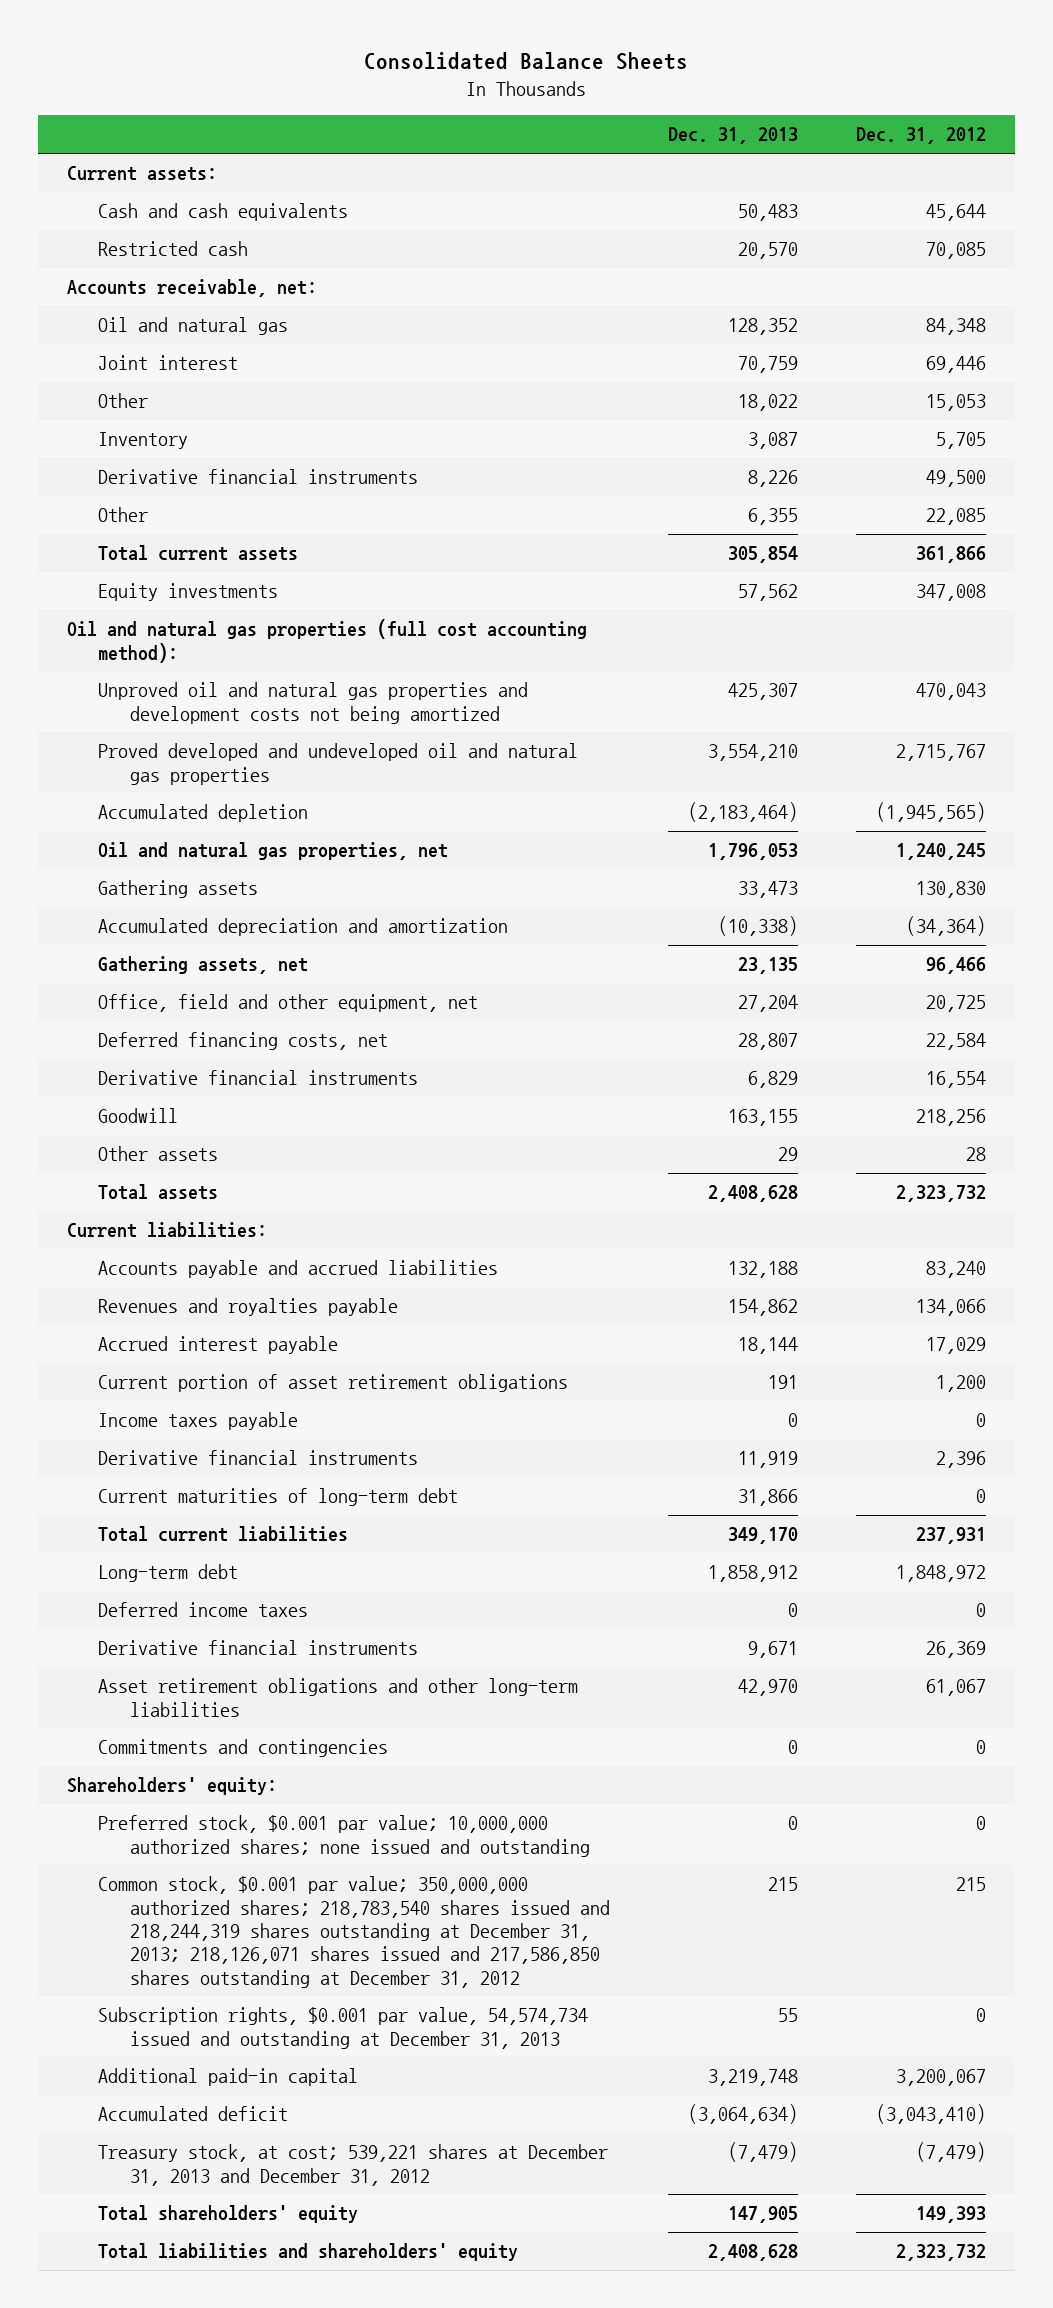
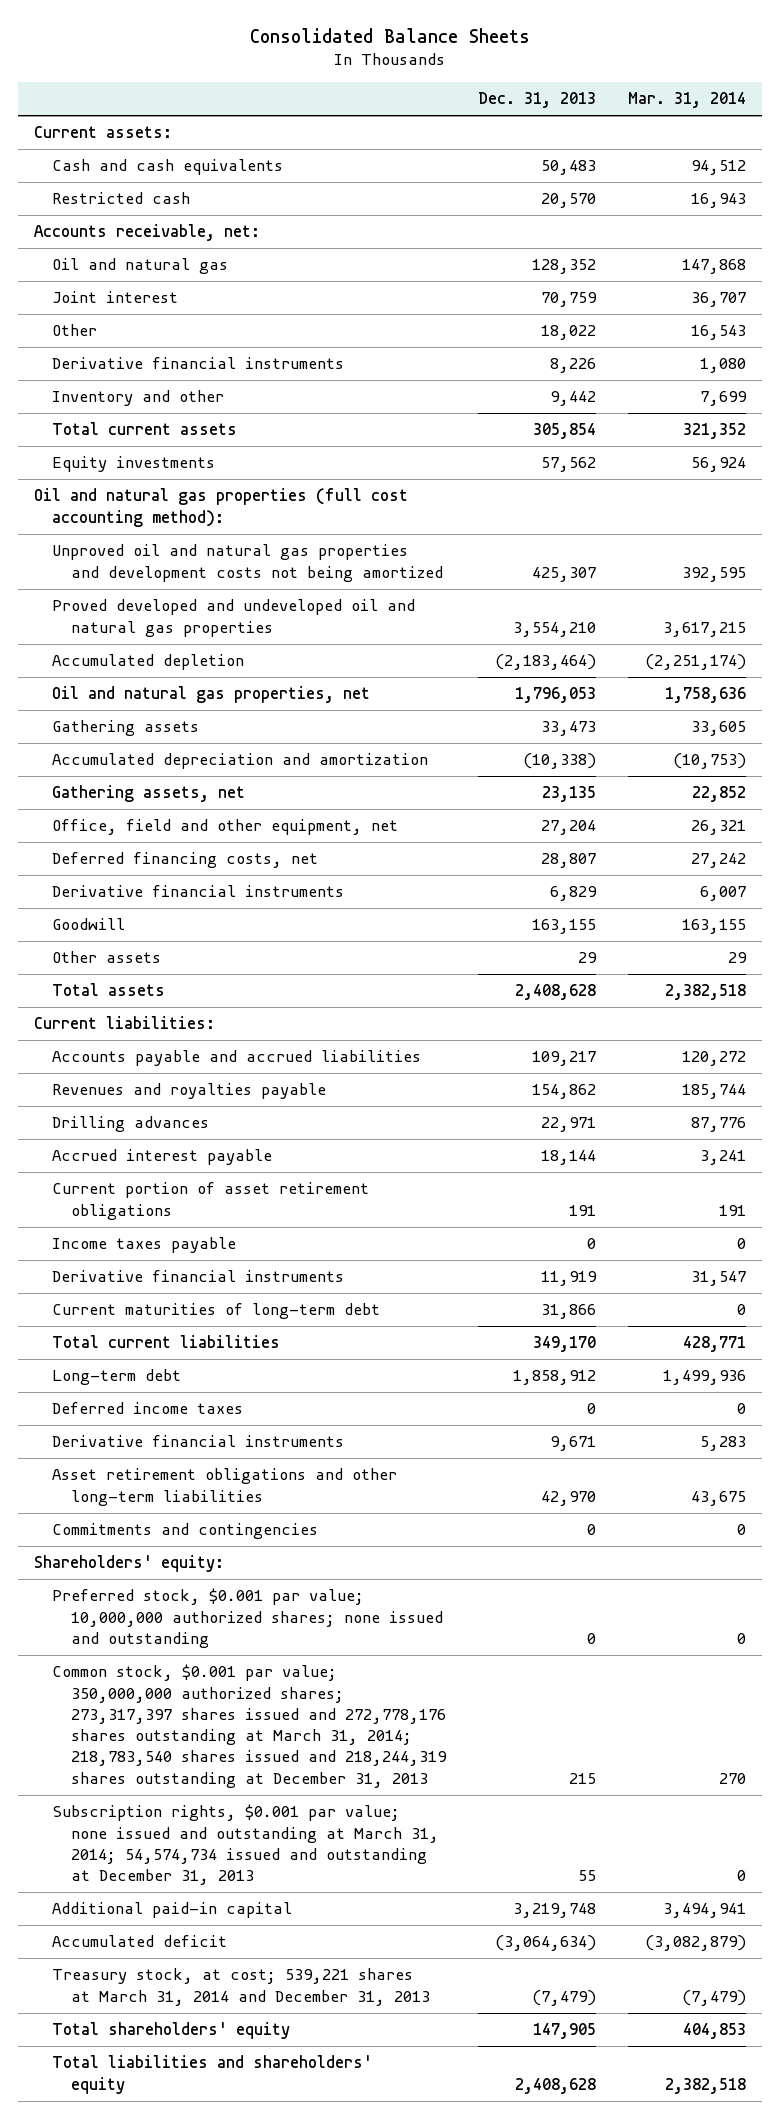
[856,127,987,145] Dec. 31, 2012 -> none
none -> [627,92,746,109] Mar. 31, 2014
[98,432,189,450] Inventory -> none
[98,507,149,523] Other -> [52,390,225,407] Inventory and other
[747,508,798,526] 6,355 -> [550,391,597,407] 9,442
[727,1261,798,1279] 132,188 -> [532,1051,597,1067] 109,217
none -> [52,1116,210,1133] Drilling advances
[98,1876,610,1988] Common stock, $0.001 par value; 350,000,000 authorized shares; 218,783,540 shares issued and 218,244,319 shares outstanding at December 31, 2013; 218,126,071 shares issued and 217,586,850 shares outstanding at December 31, 2012 -> [52,1664,448,1788] Common stock, $0.001 par value; 350,000,000 authorized shares; 273,317,397 shares issued and 272,778,176 shares outstanding at March 31, 2014; 218,783,540 shares issued and 218,244,319 shares outstanding at December 31, 2013
[98,2007,589,2049] Subscription rights, $0.001 par value, 54,574,734 issued and outstanding at December 31, 2013 -> [52,1804,440,1886] Subscription rights, $0.001 par value; none issued and outstanding at March 31, 2014; 54,574,734 issued and outstanding at December 31, 2013
[98,2144,609,2186] Treasury stock, at cost; 539,221 shares at December 31, 2013 and December 31, 2012 -> [52,1968,431,2006] Treasury stock, at cost; 539,221 shares at March 31, 2014 and December 31, 2013

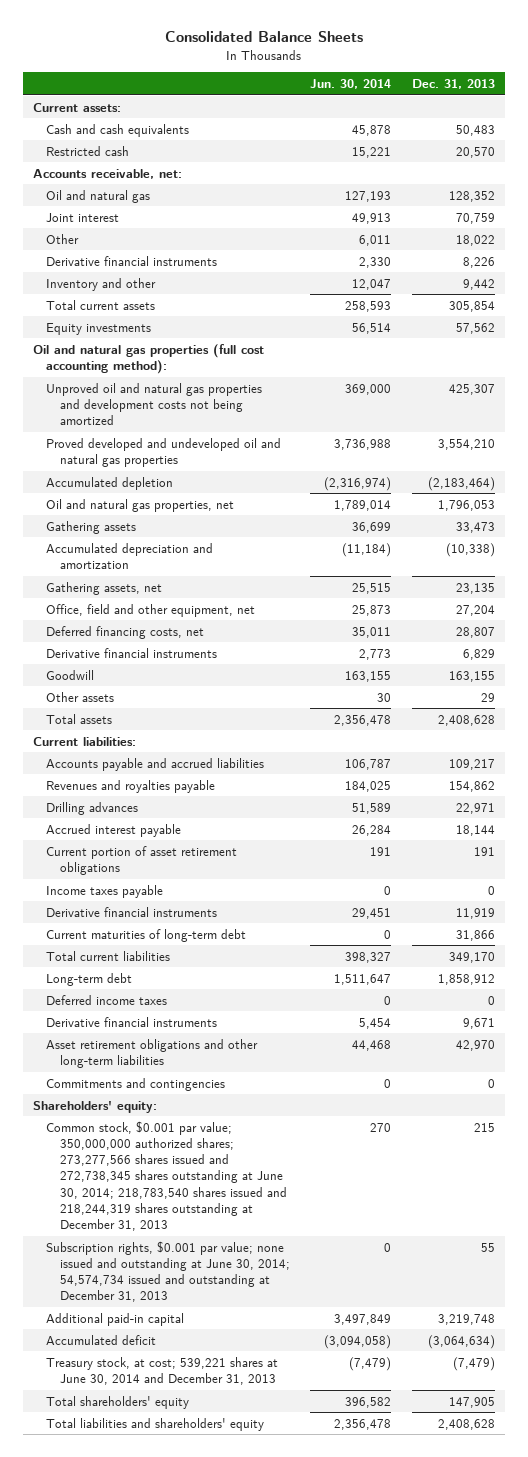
[627,92,746,109] Mar. 31, 2014 -> none
none -> [310,78,392,89] Jun. 30, 2014
[52,1588,444,1648] Preferred stock, $0.001 par value; 10,000,000 authorized shares; none issued and outstanding -> none
[52,1664,448,1788] Common stock, $0.001 par value; 350,000,000 authorized shares; 273,317,397 shares issued and 272,778,176 shares outstanding at March 31, 2014; 218,783,540 shares issued and 218,244,319 shares outstanding at December 31, 2013 -> [46,1120,287,1232] Common stock, $0.001 par value; 350,000,000 authorized shares; 273,277,566 shares issued and 272,738,345 shares outstanding at June 30, 2014; 218,783,540 shares issued and 218,244,319 shares outstanding at December 31, 2013
[52,1804,440,1886] Subscription rights, $0.001 par value; none issued and outstanding at March 31, 2014; 54,574,734 issued and outstanding at December 31, 2013 -> [46,1240,290,1303] Subscription rights, $0.001 par value; none issued and outstanding at June 30, 2014; 54,574,734 issued and outstanding at December 31, 2013
[52,1968,431,2006] Treasury stock, at cost; 539,221 shares at March 31, 2014 and December 31, 2013 -> [46,1356,279,1385] Treasury stock, at cost; 539,221 shares at June 30, 2014 and December 31, 2013

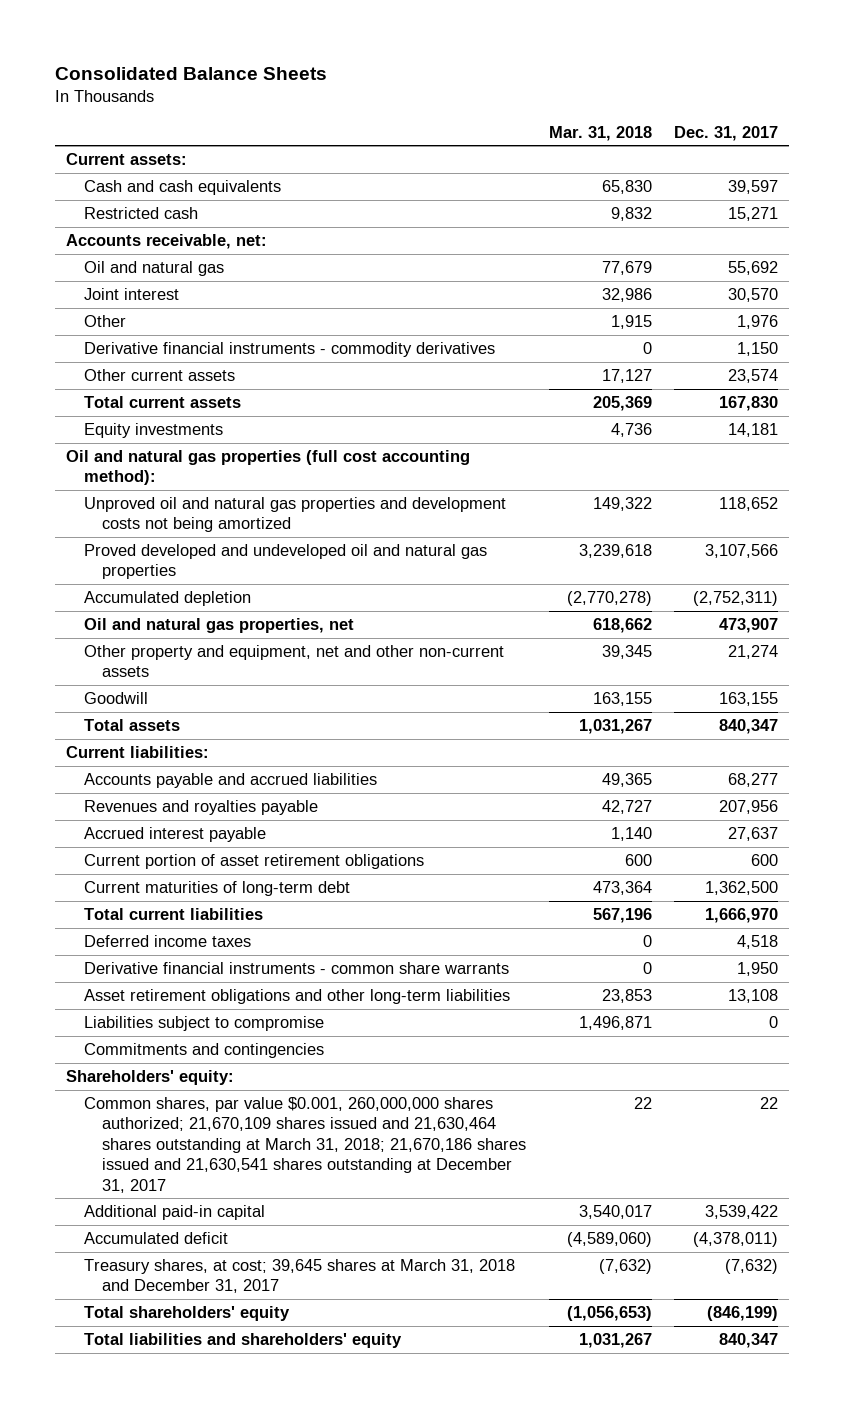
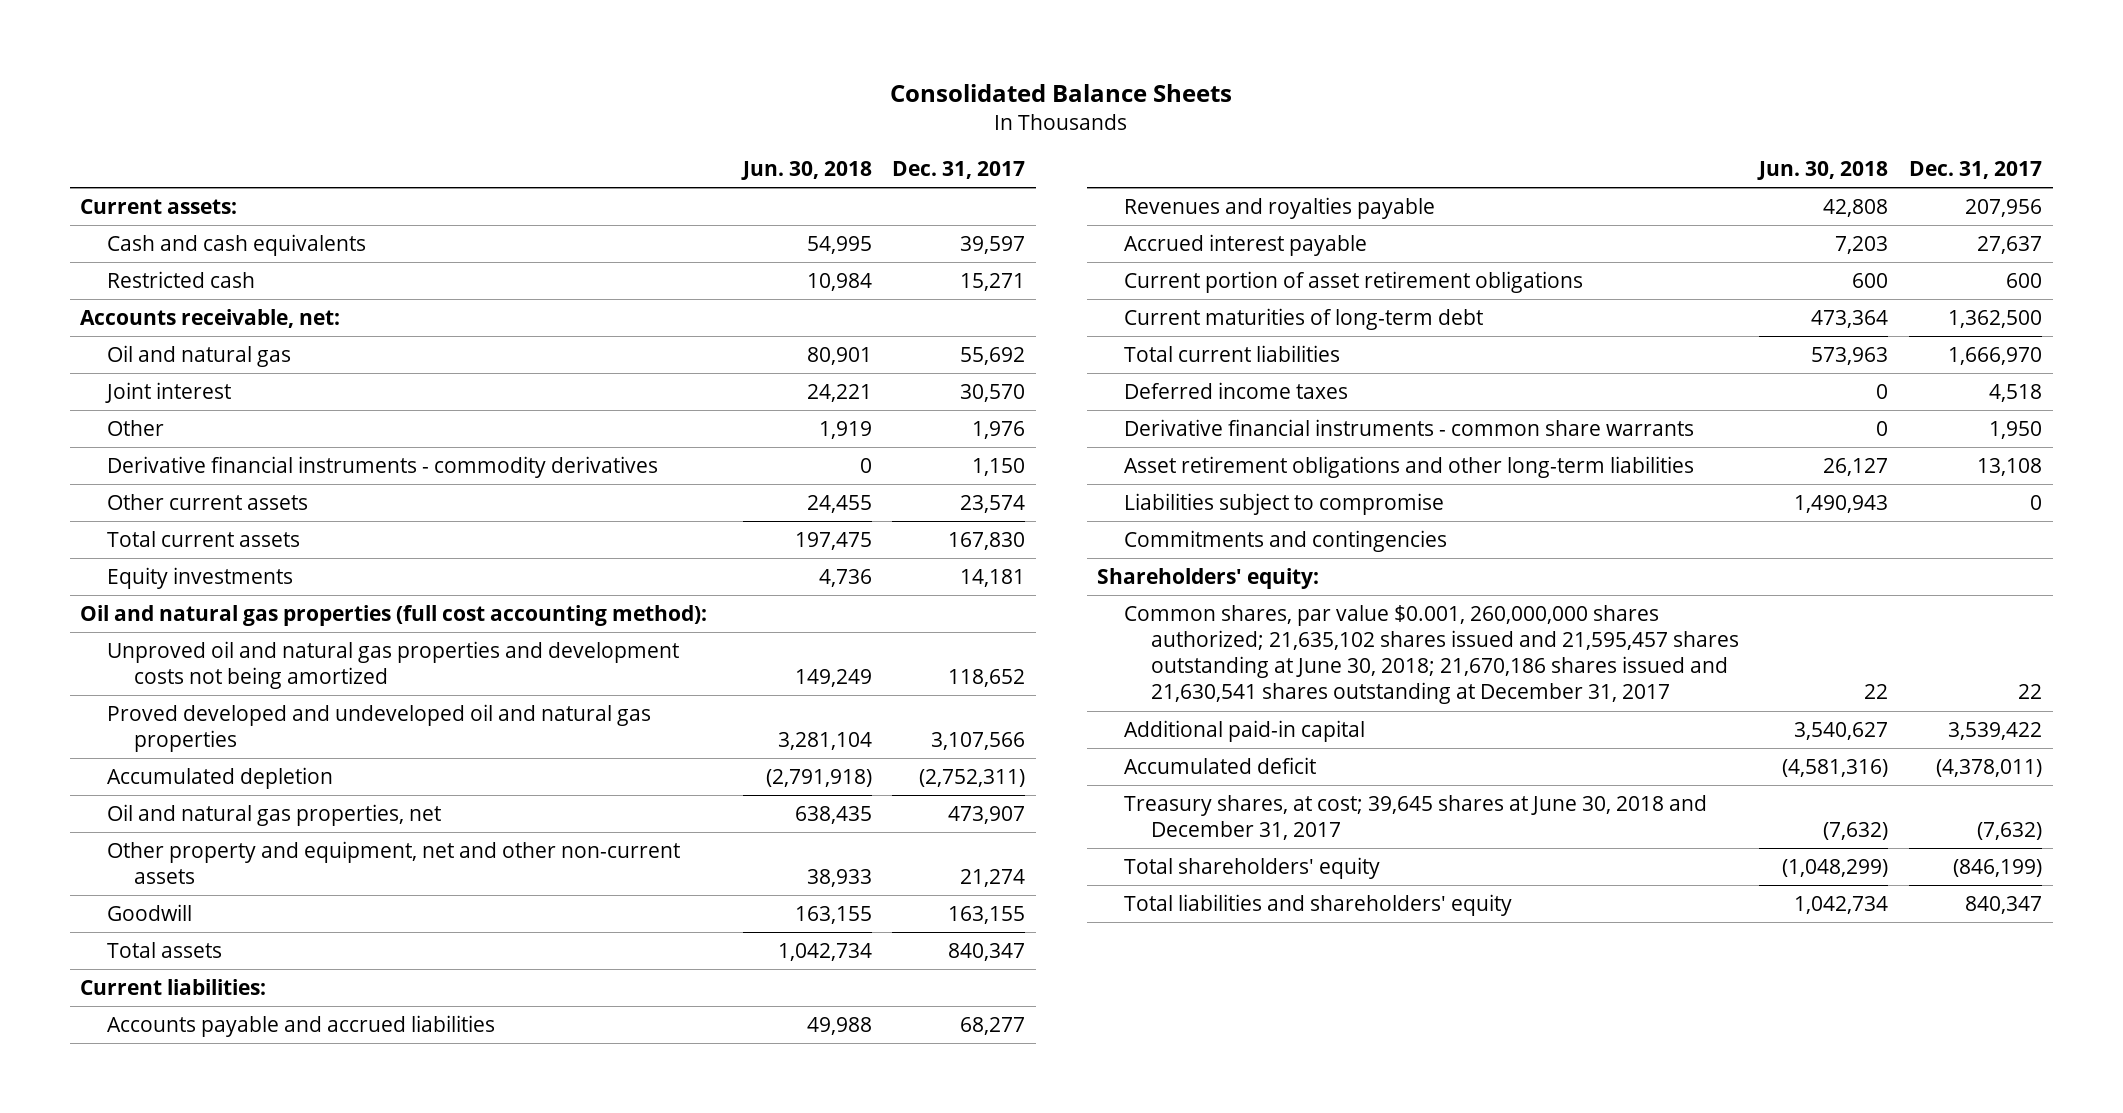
[548,125,652,141] Mar. 31, 2018 -> none
none -> [740,160,872,180] Jun. 30, 2018
[84,1096,526,1193] Common shares, par value $0.001, 260,000,000 shares authorized; 21,670,109 shares issued and 21,630,464 shares outstanding at March 31, 2018; 21,670,186 shares issued and 21,630,541 shares outstanding at December 31, 2017 -> [1124,604,1739,705] Common shares, par value $0.001, 260,000,000 shares authorized; 21,635,102 shares issued and 21,595,457 shares outstanding at June 30, 2018; 21,670,186 shares issued and 21,630,541 shares outstanding at December 31, 2017
[84,1258,516,1294] Treasury shares, at cost; 39,645 shares at March 31, 2018 and December 31, 2017 -> [1124,794,1708,840] Treasury shares, at cost; 39,645 shares at June 30, 2018 and December 31, 2017

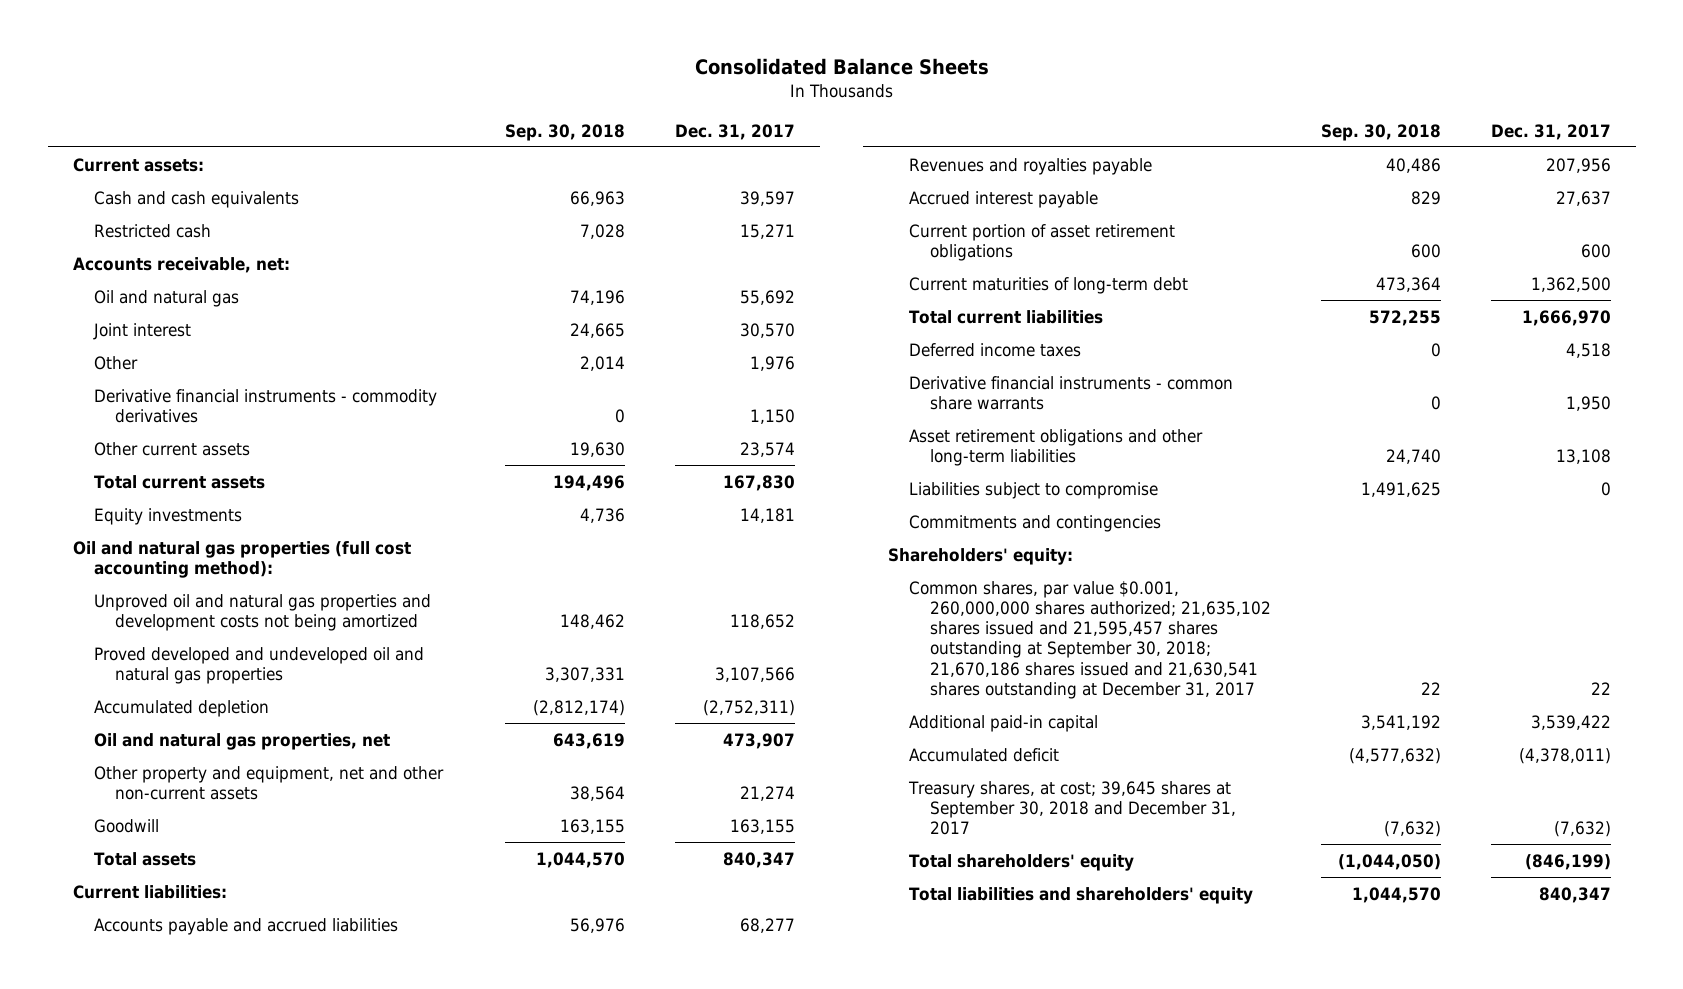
[740,160,872,180] Jun. 30, 2018 -> none
none -> [505,123,626,141] Sep. 30, 2018
[1124,604,1739,705] Common shares, par value $0.001, 260,000,000 shares authorized; 21,635,102 shares issued and 21,595,457 shares outstanding at June 30, 2018; 21,670,186 shares issued and 21,630,541 shares outstanding at December 31, 2017 -> [908,580,1271,699] Common shares, par value $0.001, 260,000,000 shares authorized; 21,635,102 shares issued and 21,595,457 shares outstanding at September 30, 2018; 21,670,186 shares issued and 21,630,541 shares outstanding at December 31, 2017
[1124,794,1708,840] Treasury shares, at cost; 39,645 shares at June 30, 2018 and December 31, 2017 -> [907,780,1236,836] Treasury shares, at cost; 39,645 shares at September 30, 2018 and December 31, 2017

